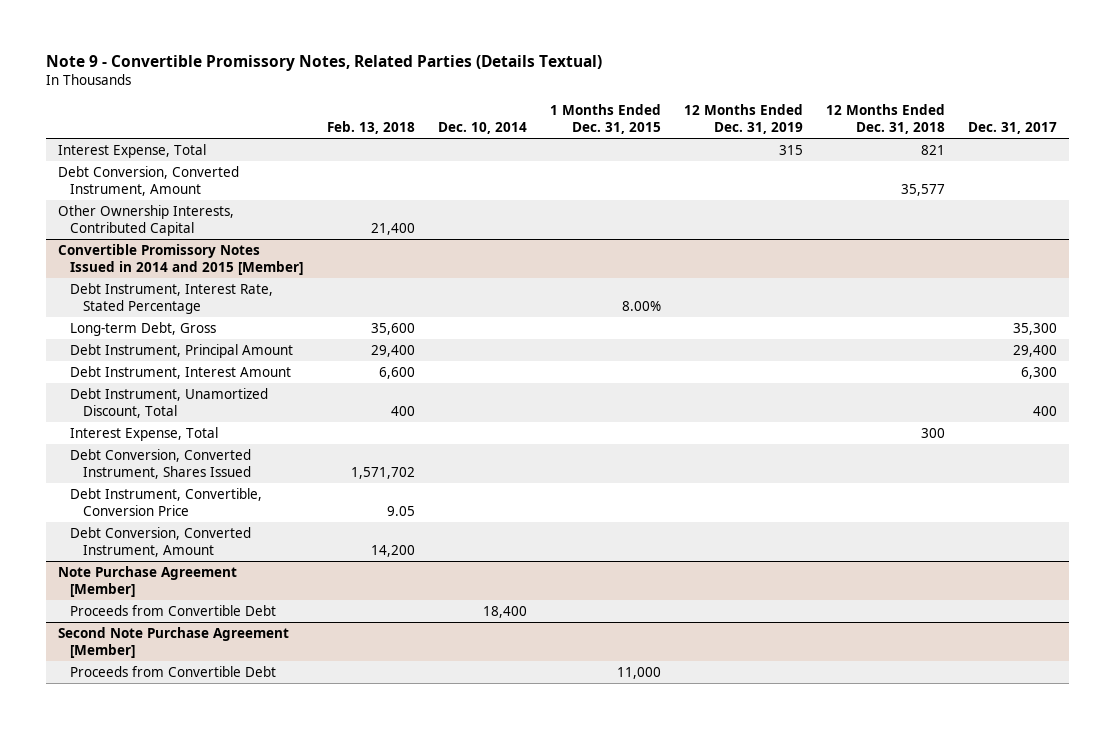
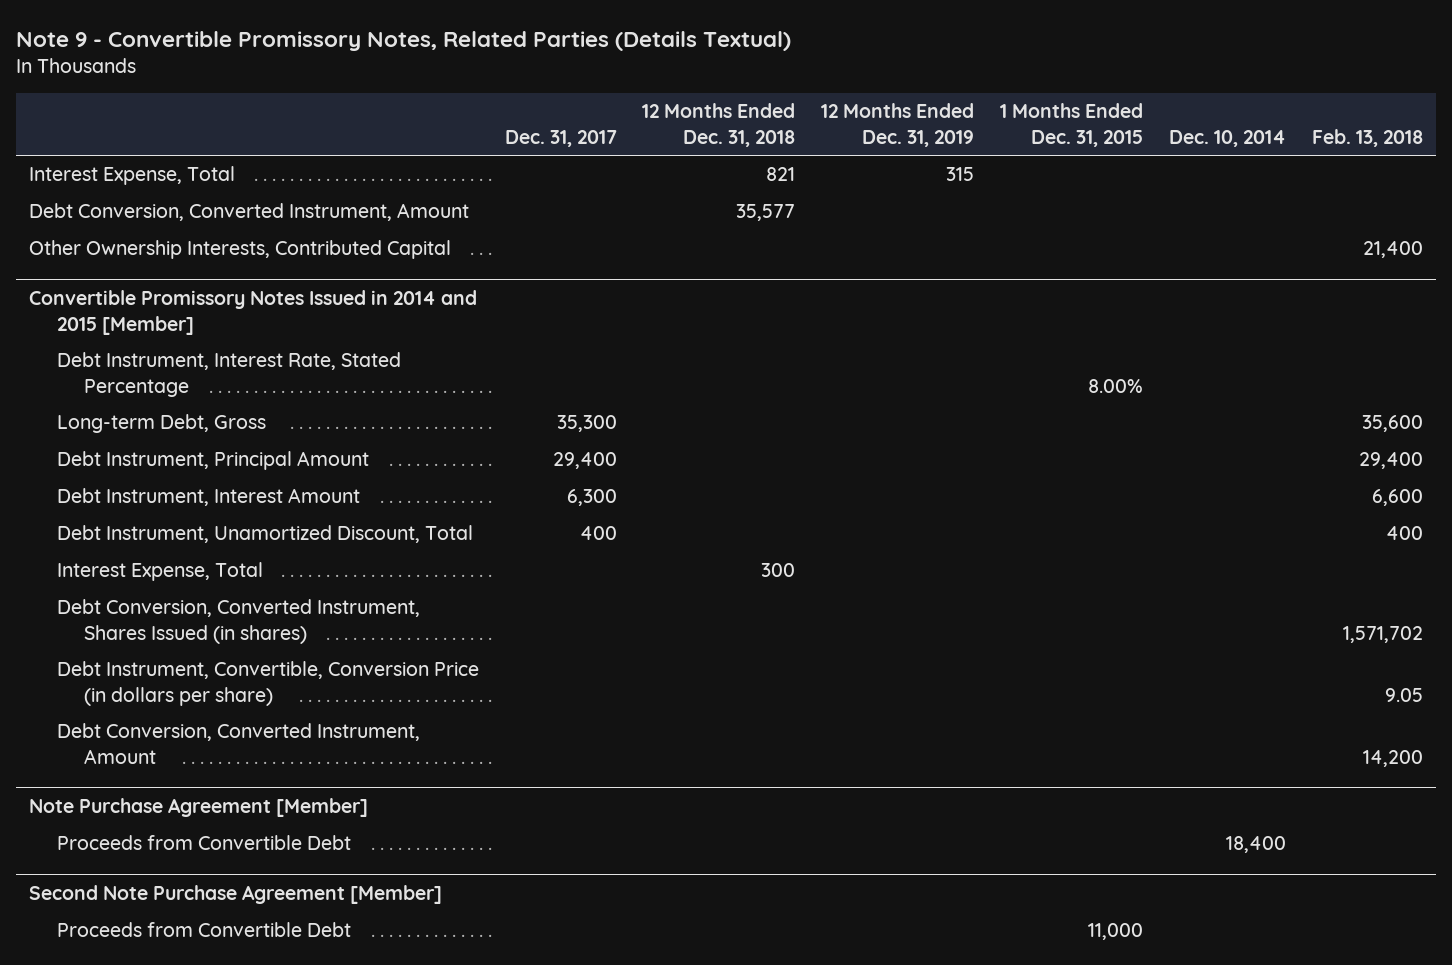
[70,449,252,480] Debt Conversion, Converted Instrument, Shares Issued -> [56,599,420,644] Debt Conversion, Converted Instrument, Shares Issued (in shares)
[70,488,263,517] Debt Instrument, Convertible, Conversion Price -> [56,661,479,706] Debt Instrument, Convertible, Conversion Price (in dollars per share)

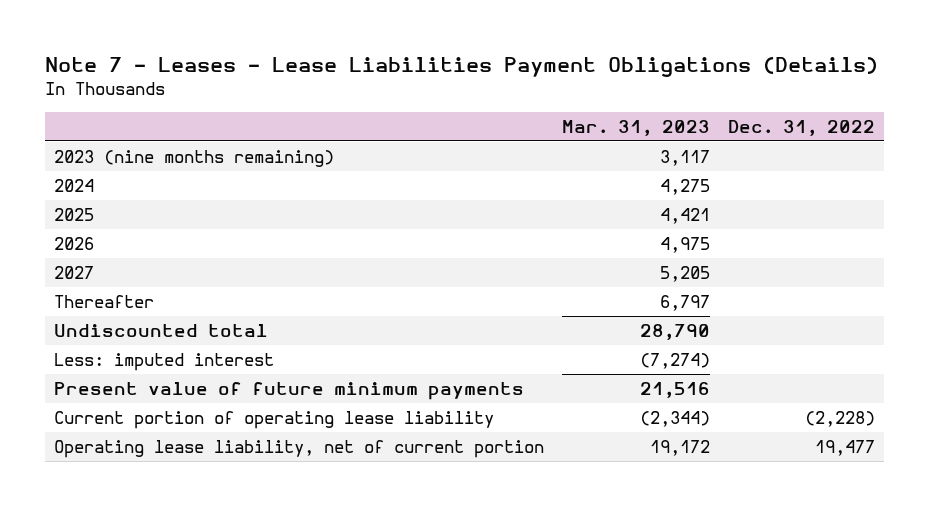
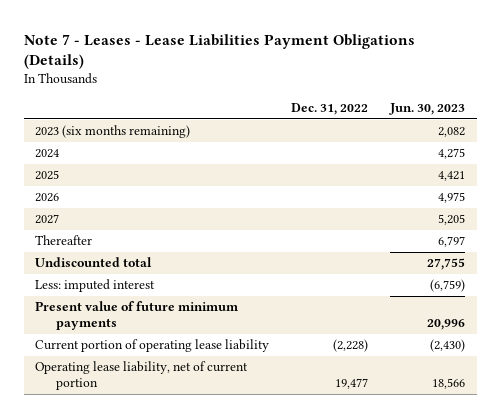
[562,119,711,136] Mar. 31, 2023 -> none
none -> [389,102,466,115] Jun. 30, 2023
[54,149,335,167] 2023 (nine months remaining) -> [35,125,191,139] 2023 (six months remaining)

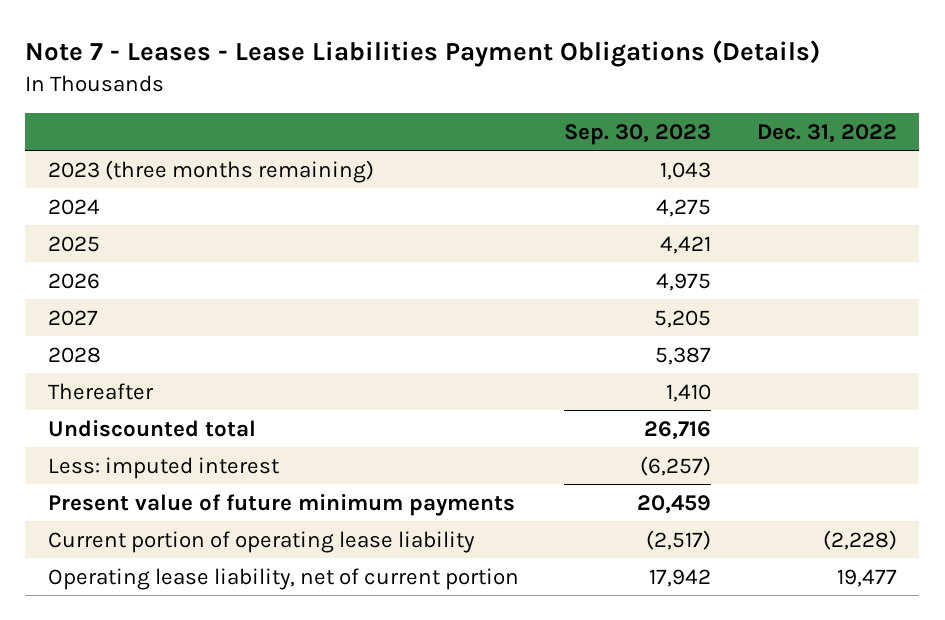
[389,102,466,115] Jun. 30, 2023 -> none
none -> [564,123,712,145] Sep. 30, 2023
[35,125,191,139] 2023 (six months remaining) -> [48,159,375,183] 2023 (three months remaining)
none -> [48,346,102,363] 2028

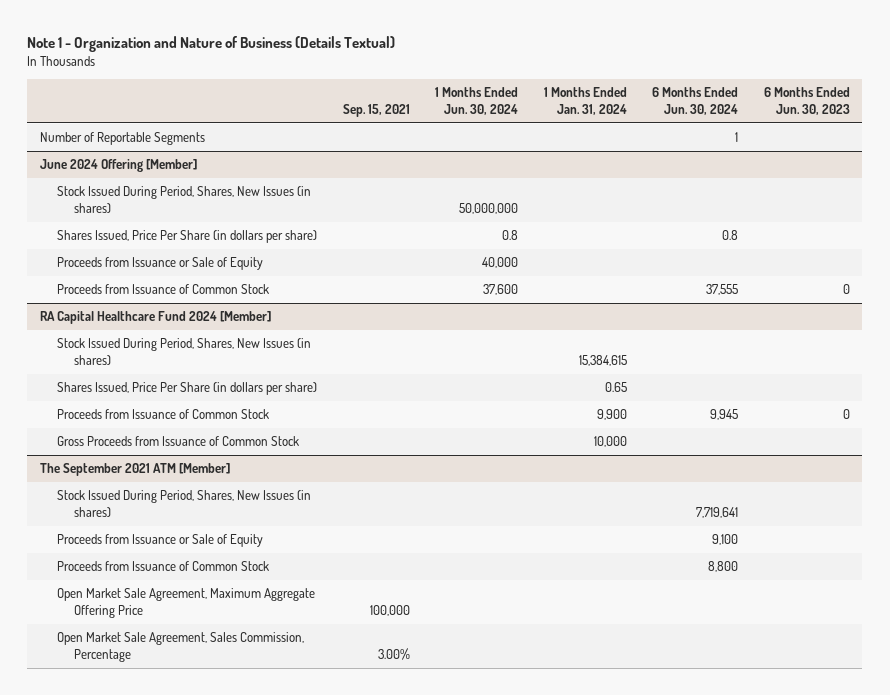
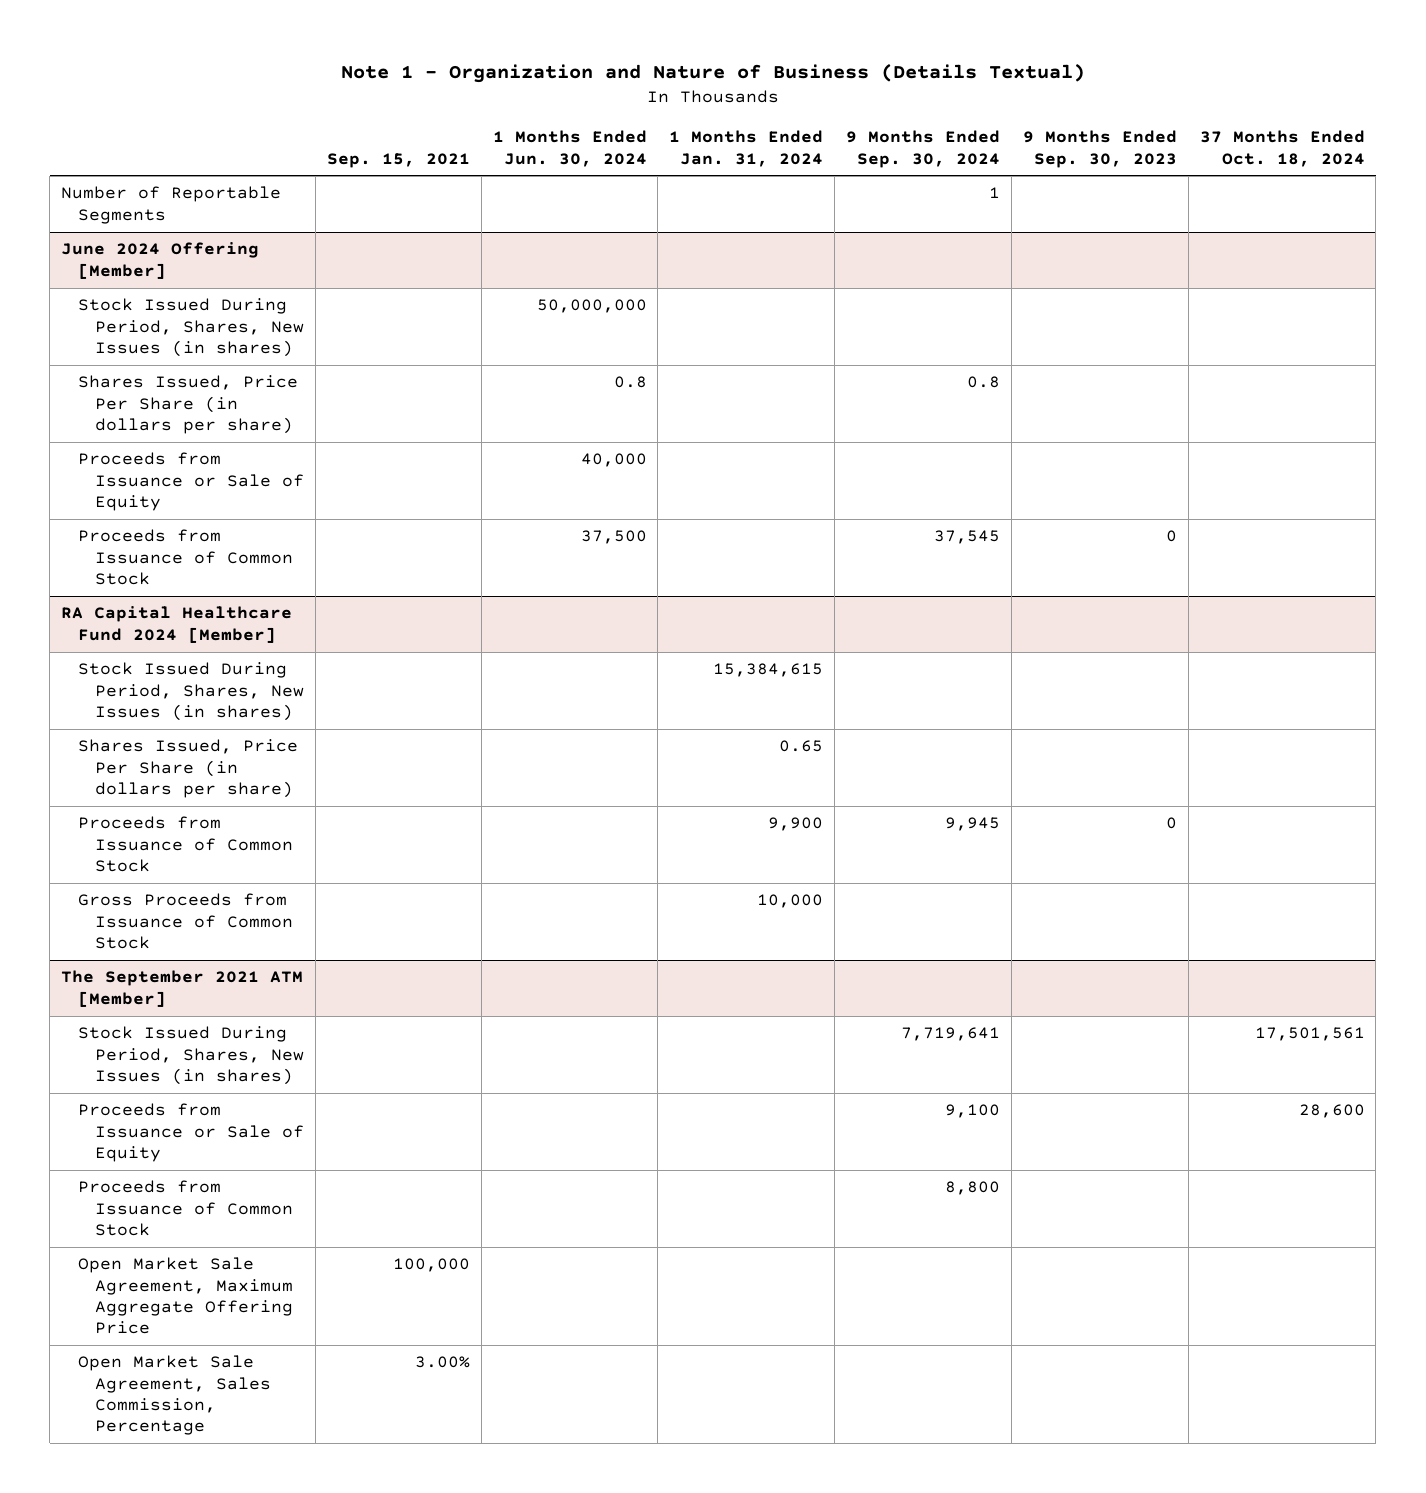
[652,87,739,116] 6 Months Ended Jun. 30, 2024 -> none
[763,87,850,116] 6 Months Ended Jun. 30, 2023 -> none
none -> [846,130,1001,168] 9 Months Ended Sep. 30, 2024
none -> [1022,130,1177,168] 9 Months Ended Sep. 30, 2023
none -> [1199,130,1365,167] 37 Months Ended Oct. 18, 2024
[483,284,519,296] 37,600 -> [580,530,647,545] 37,500

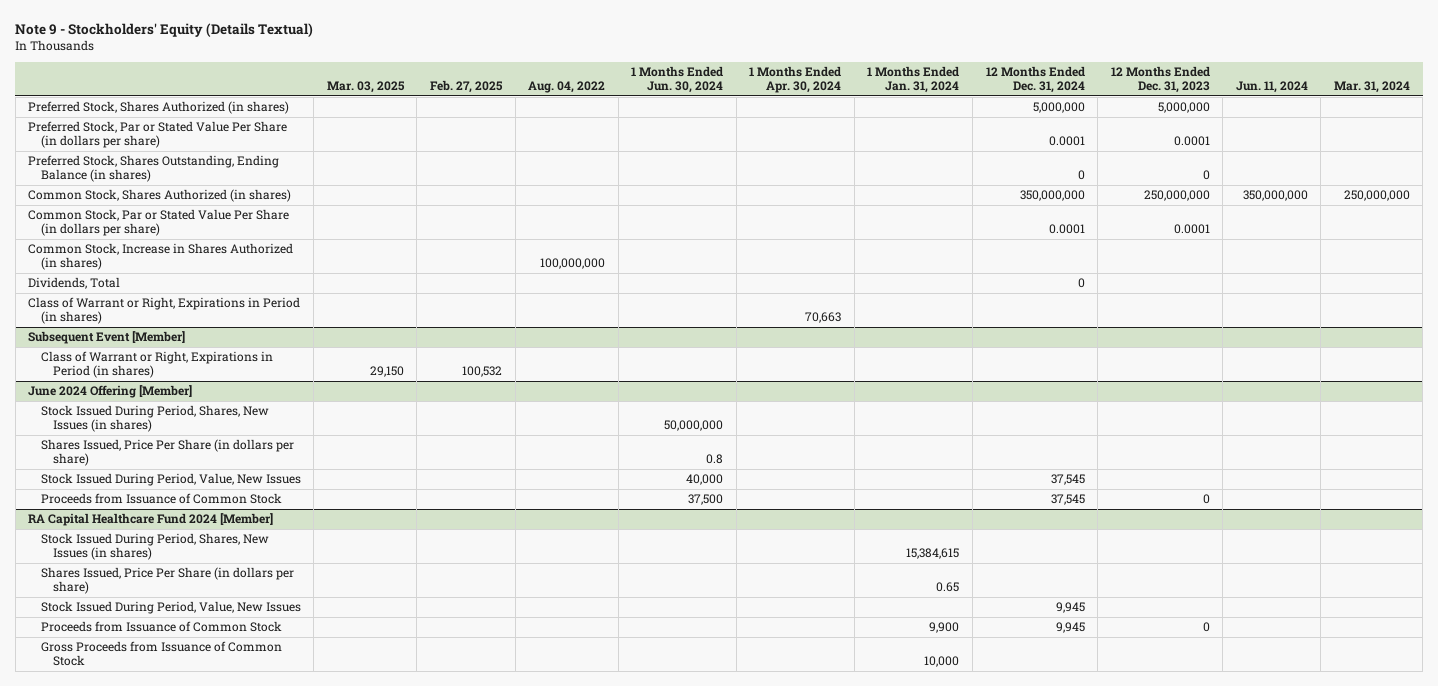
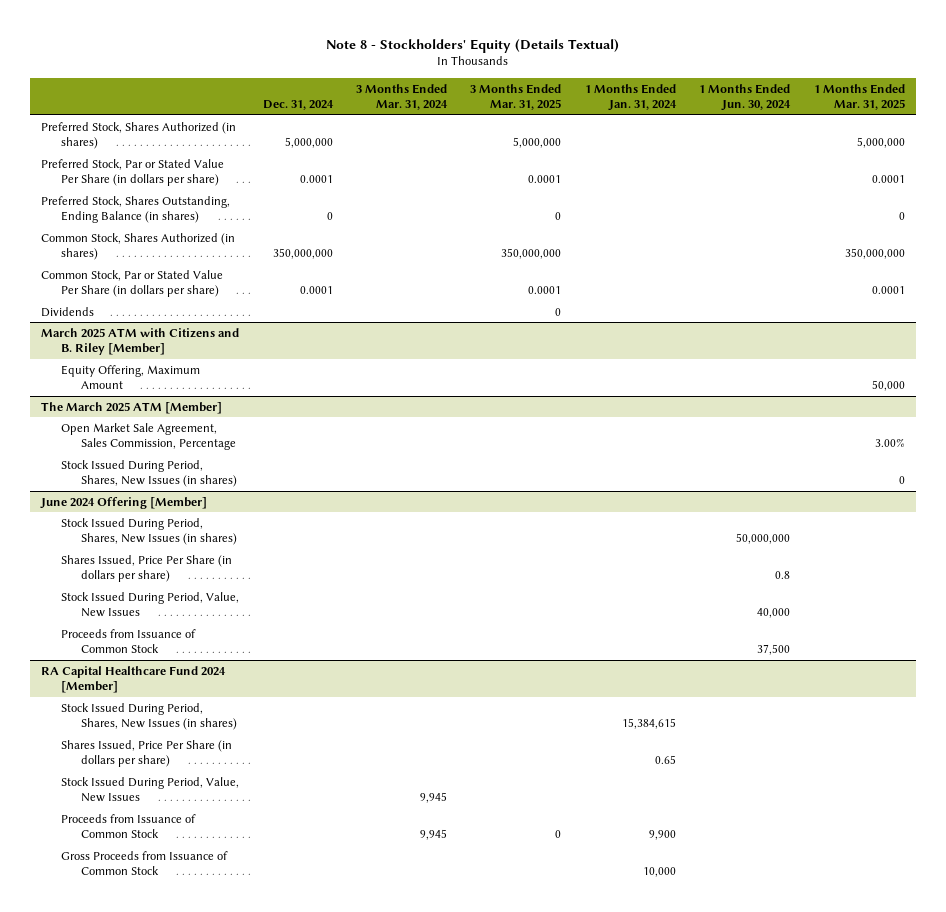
[15,22,314,37] Note 9 - Stockholders' Equity (Details Textual) -> [325,38,619,53] Note 8 - Stockholders' Equity (Details Textual)
[326,81,405,94] Mar. 03, 2025 -> none
[430,80,504,94] Feb. 27, 2025 -> none
[528,81,606,94] Aug. 04, 2022 -> none
[749,66,842,94] 1 Months Ended Apr. 30, 2024 -> none
[985,66,1085,94] 12 Months Ended Dec. 31, 2024 -> none
[1110,66,1210,94] 12 Months Ended Dec. 31, 2023 -> none
[1235,81,1308,94] Jun. 11, 2024 -> none
[1333,81,1410,94] Mar. 31, 2024 -> none
none -> [262,100,334,111] Dec. 31, 2024
none -> [356,83,449,111] 3 Months Ended Mar. 31, 2024
none -> [470,83,562,111] 3 Months Ended Mar. 31, 2025
none -> [813,83,905,111] 1 Months Ended Mar. 31, 2025
[28,243,294,271] Common Stock, Increase in Shares Authorized (in shares) -> none
[28,297,301,325] Class of Warrant or Right, Expirations in Period (in shares) -> none
[28,331,186,345] Subsequent Event [Member] -> none
[40,351,273,379] Class of Warrant or Right, Expirations in Period (in shares) -> none
[28,277,121,290] Dividends, Total -> [41,306,95,317] Dividends
none -> [41,327,240,356] March 2025 ATM with Citizens and B. Riley [Member]
none -> [60,364,200,390] Equity Offering, Maximum Amount
none -> [41,401,223,414] The March 2025 ATM [Member]
none -> [60,422,236,451] Open Market Sale Agreement, Sales Commission, Percentage
none -> [60,459,237,488] Stock Issued During Period, Shares, New Issues (in shares)

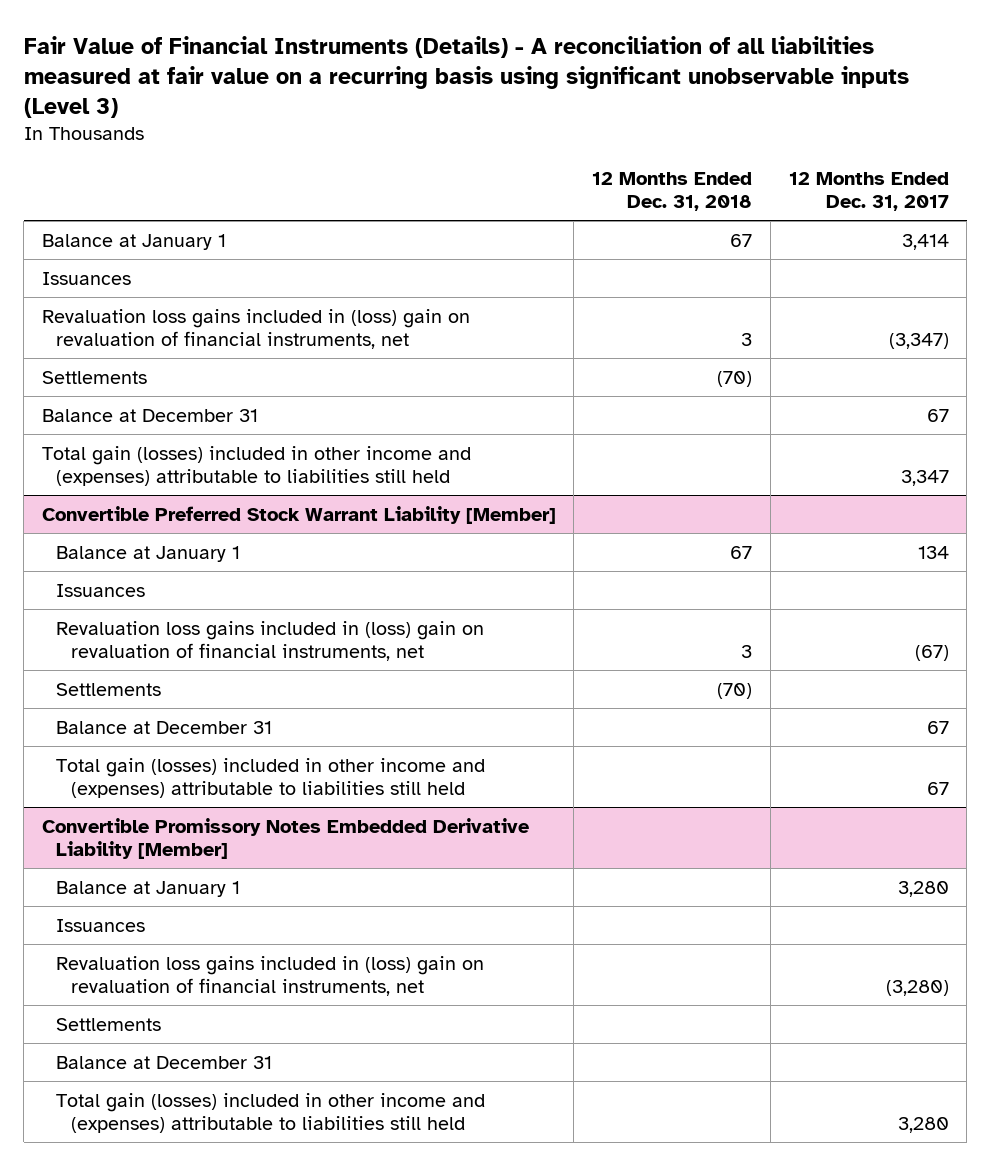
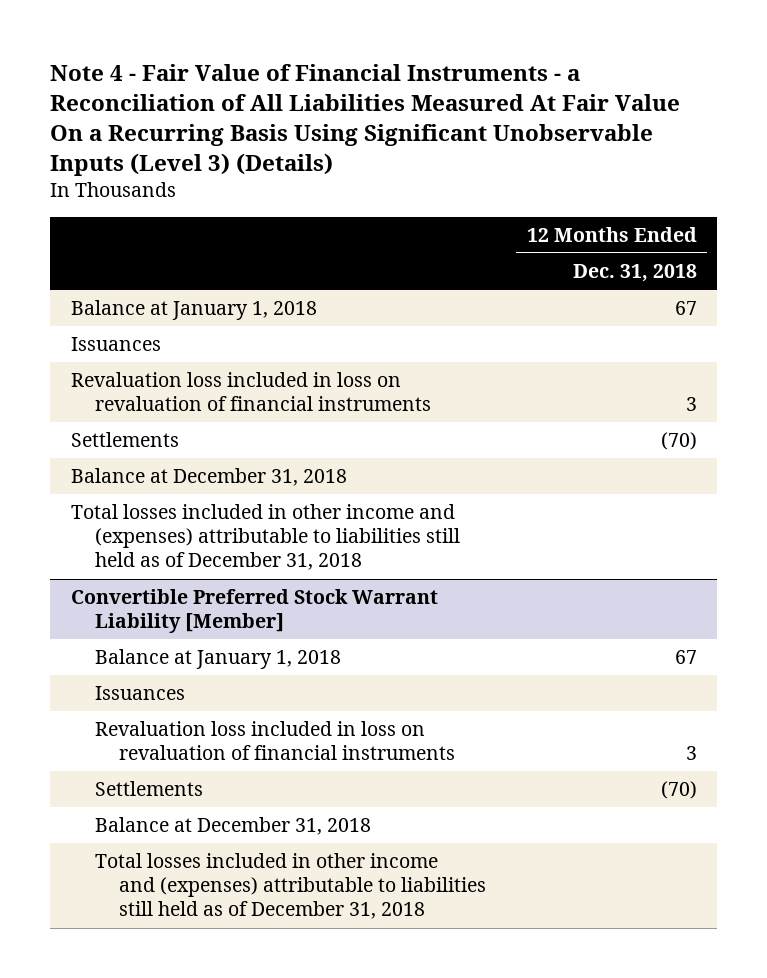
[23,35,909,118] Fair Value of Financial Instruments (Details) - A reconciliation of all liabilities measured at fair value on a recurring basis using significant unobservable inputs (Level 3) -> [50,63,681,176] Note 4 - Fair Value of Financial Instruments - a Reconciliation of All Liabilities Measured At Fair Value On a Recurring Basis Using Significant Unobservable Inputs (Level 3) (Details)
[788,171,949,211] 12 Months Ended Dec. 31, 2017 -> none
[41,233,226,250] Balance at January 1 -> [70,300,317,321] Balance at January 1, 2018
[41,308,470,349] Revaluation loss gains included in (loss) gain on revaluation of financial instruments, net -> [70,372,431,412] Revaluation loss included in loss on revaluation of financial instruments
[41,408,258,422] Balance at December 31 -> [70,468,347,487] Balance at December 31, 2018
[41,445,471,486] Total gain (losses) included in other income and (expenses) attributable to liabilities still held -> [70,504,460,571] Total losses included in other income and (expenses) attributable to liabilities still held as of December 31, 2018
[56,545,241,562] Balance at January 1 -> [94,649,341,670] Balance at January 1, 2018
[56,620,485,661] Revaluation loss gains included in (loss) gain on revaluation of financial instruments, net -> [94,721,456,761] Revaluation loss included in loss on revaluation of financial instruments
[41,817,529,859] Convertible Promissory Notes Embedded Derivative Liability [Member] -> none
[56,880,241,897] Balance at January 1 -> none
[56,918,146,932] Issuances -> none
[56,955,485,996] Revaluation loss gains included in (loss) gain on revaluation of financial instruments, net -> none
[56,1017,162,1031] Settlements -> none
[56,1055,273,1069] Balance at December 31 -> none
[56,1092,486,1133] Total gain (losses) included in other income and (expenses) attributable to liabilities still held -> none
[56,720,273,734] Balance at December 31 -> [94,817,371,836] Balance at December 31, 2018
[56,757,486,798] Total gain (losses) included in other income and (expenses) attributable to liabilities still held -> [94,853,487,920] Total losses included in other income and (expenses) attributable to liabilities still held as of December 31, 2018

